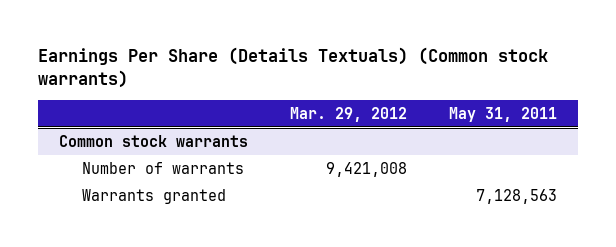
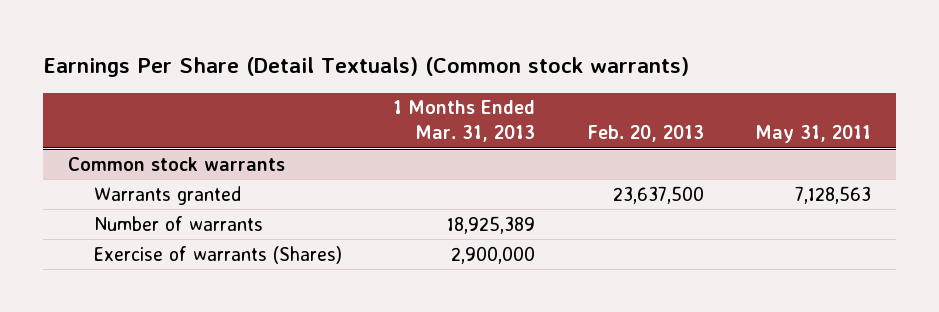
[38,46,549,88] Earnings Per Share (Details Textuals) (Common stock warrants) -> [42,57,689,78] Earnings Per Share (Detail Textuals) (Common stock warrants)
[289,106,407,122] Mar. 29, 2012 -> none
none -> [393,100,536,143] 1 Months Ended Mar. 31, 2013
none -> [586,125,704,143] Feb. 20, 2013
[81,161,244,174] Number of warrants -> [94,215,264,231] Number of warrants
none -> [94,245,343,264] Exercise of warrants (Shares)

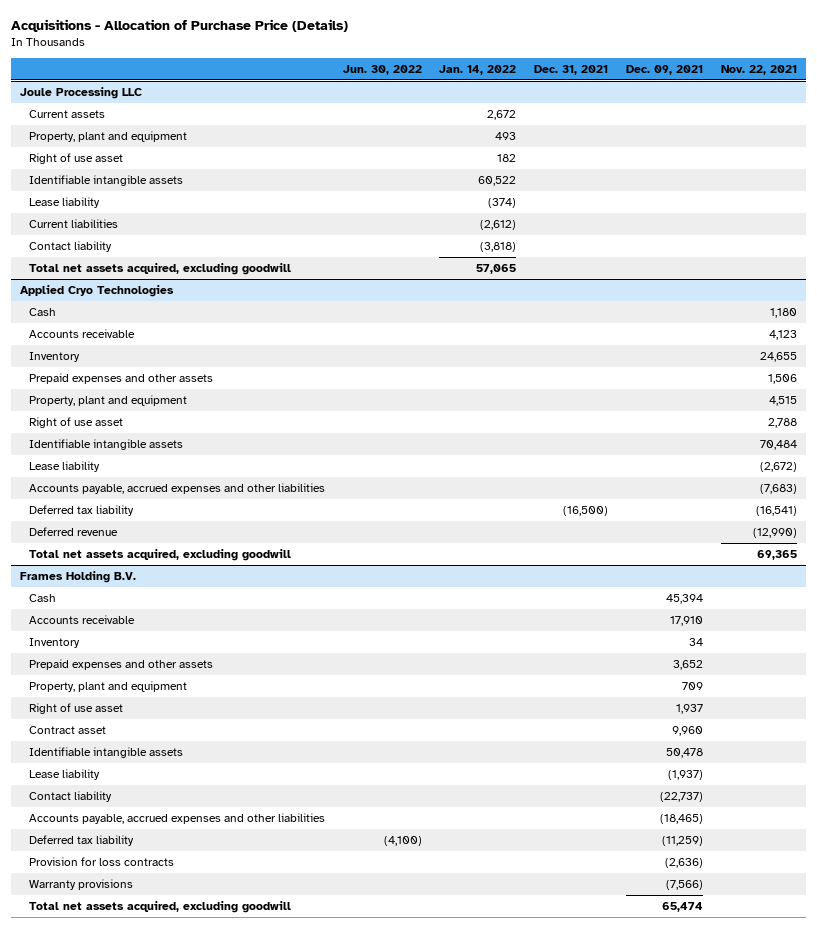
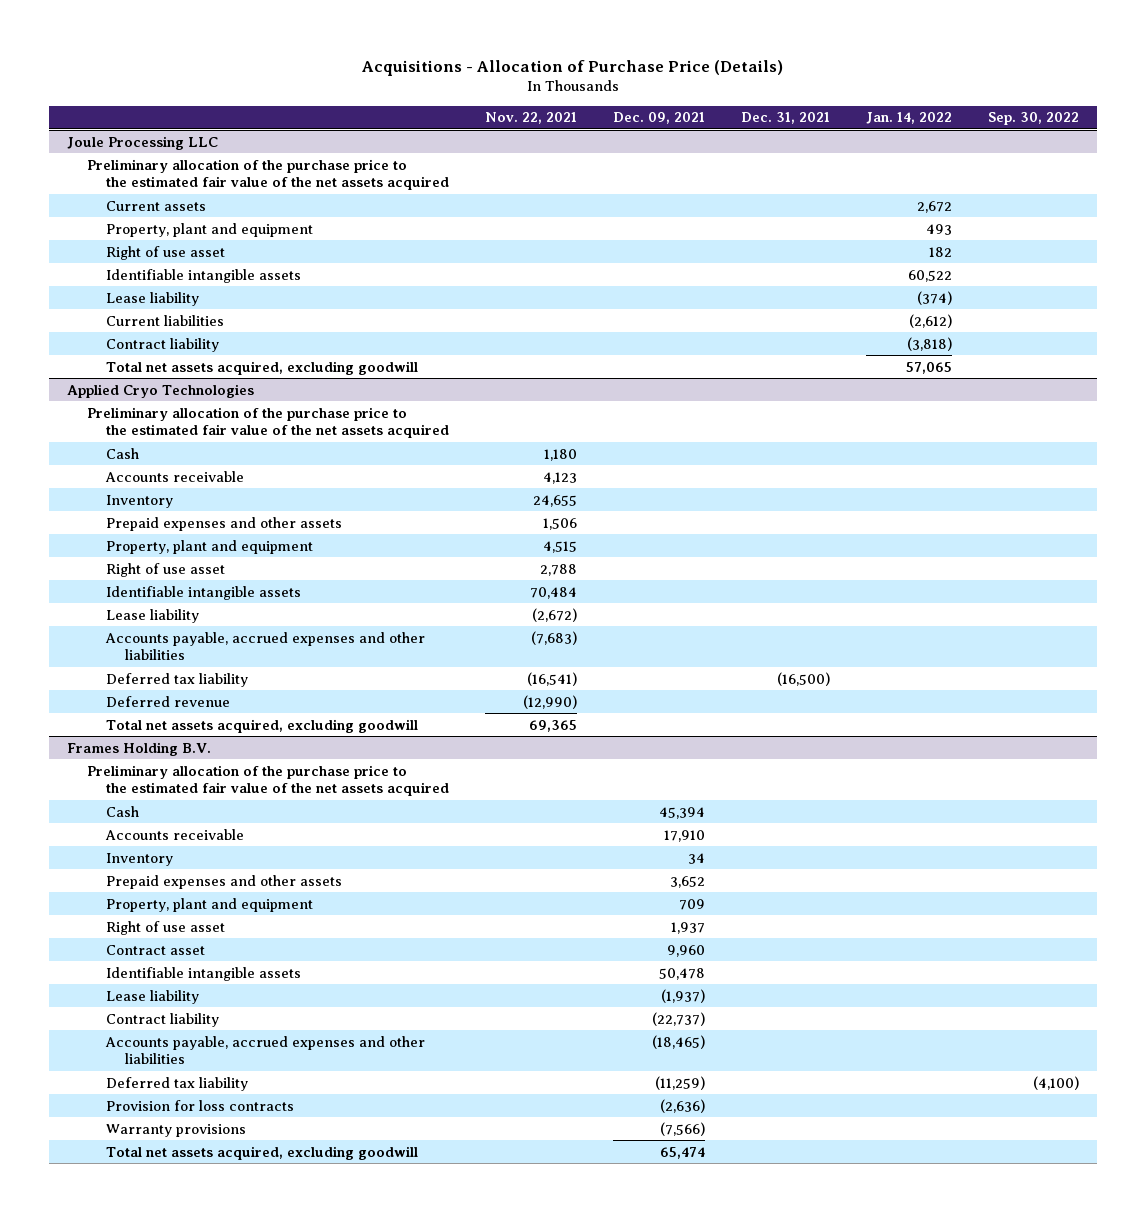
[342,64,422,75] Jun. 30, 2022 -> none
none -> [987,112,1079,126] Sep. 30, 2022
none -> [86,158,450,190] Preliminary allocation of the purchase price to the estimated fair value of the net assets acquired
[28,240,112,252] Contact liability -> [106,337,220,352] Contract liability
none -> [86,406,450,438] Preliminary allocation of the purchase price to the estimated fair value of the net assets acquired
none -> [86,764,450,796] Preliminary allocation of the purchase price to the estimated fair value of the net assets acquired
[28,790,112,802] Contact liability -> [106,1012,220,1027] Contract liability

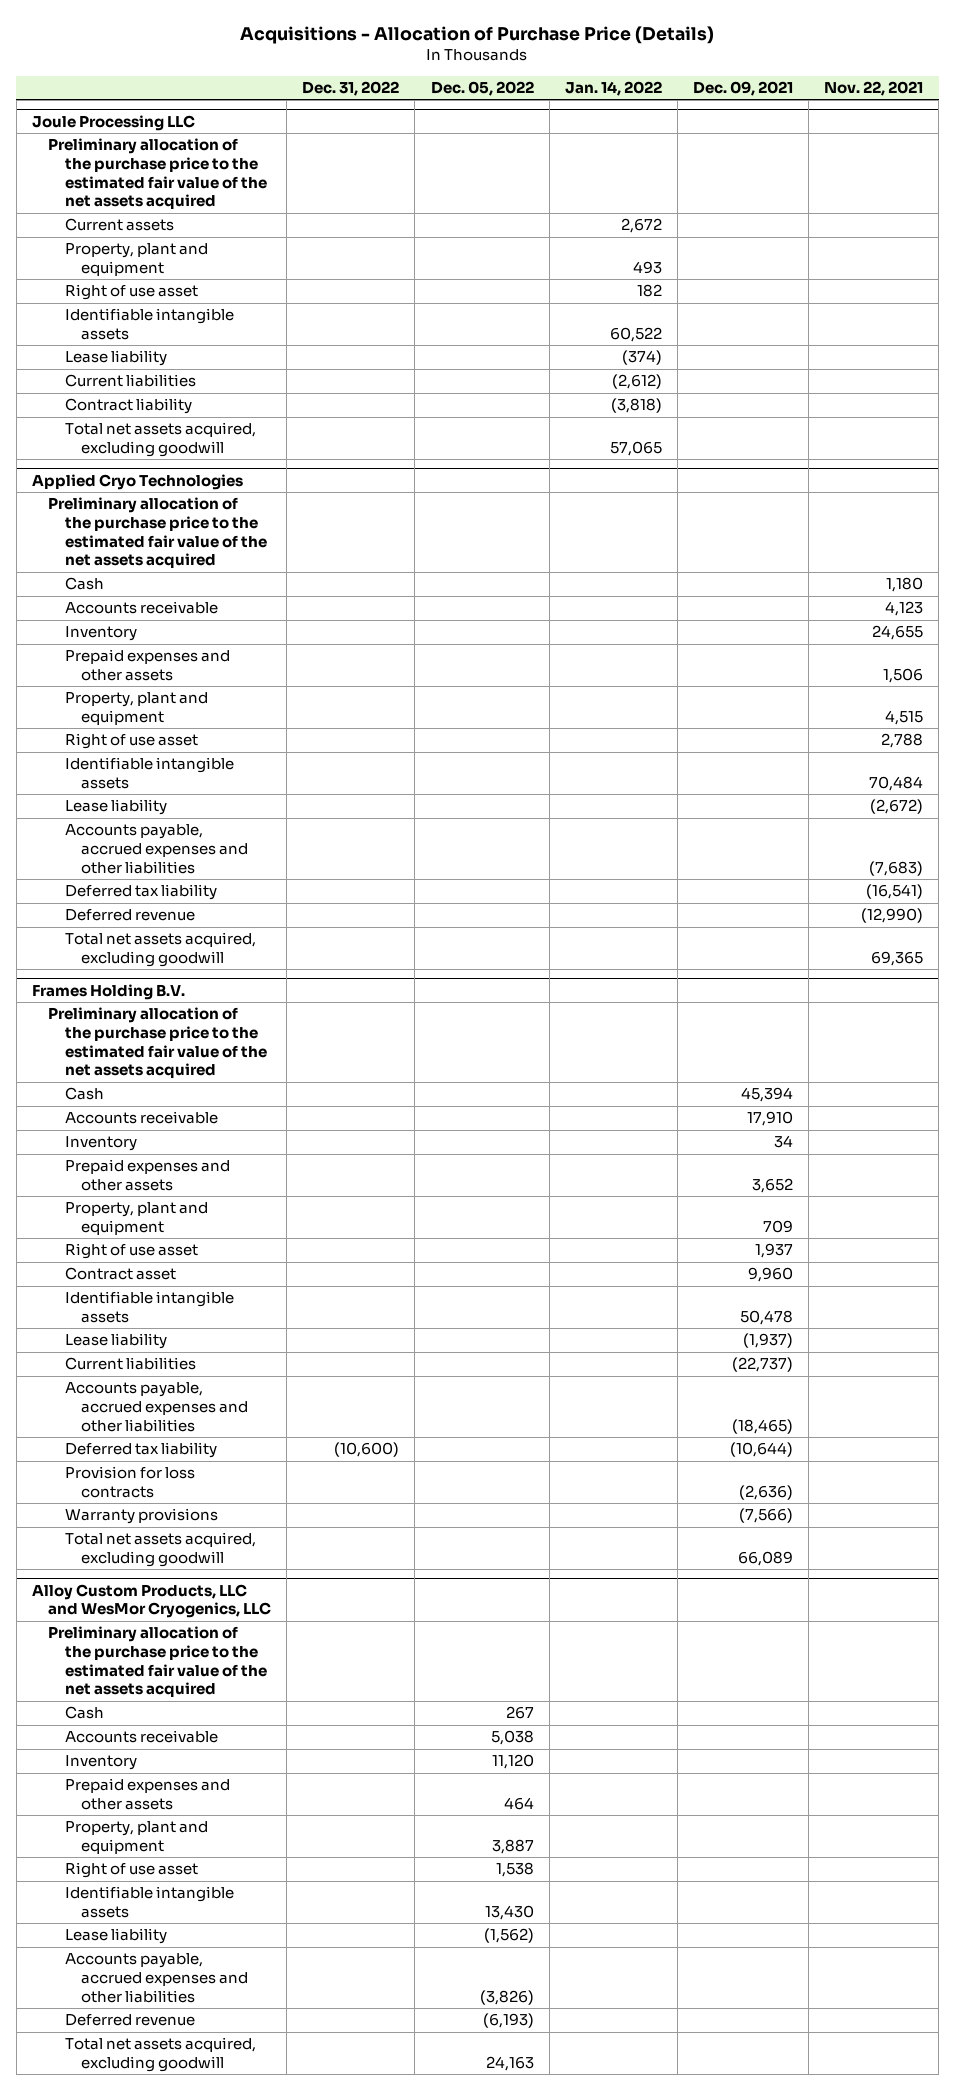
[740,112,830,125] Dec. 31, 2021 -> none
[987,112,1079,126] Sep. 30, 2022 -> none
none -> [302,81,400,97] Dec. 31, 2022
none -> [430,81,534,97] Dec. 05, 2022
[106,1012,220,1027] Contract liability -> [64,1357,196,1371] Current liabilities
[654,1075,705,1090] (11,259) -> [729,1442,793,1458] (10,644)
[659,1146,705,1159] 65,474 -> [737,1551,793,1567] 66,089
none -> [31,1583,272,1619] Alloy Custom Products, LLC and WesMor Cryogenics, LLC
none -> [48,1626,267,1698] Preliminary allocation of the purchase price to the estimated fair value of the net assets acquired
none -> [64,1706,104,1720] Cash
none -> [64,1730,218,1744] Accounts receivable
none -> [64,1755,137,1771] Inventory
none -> [64,1778,230,1811] Prepaid expenses and other assets
none -> [64,1821,208,1855] Property, plant and equipment
none -> [64,1862,198,1879] Right of use asset
none -> [64,1886,234,1919] Identifiable intangible assets
none -> [64,1928,167,1945] Lease liability
none -> [64,1953,249,2003] Accounts payable, accrued expenses and other liabilities
none -> [64,2014,195,2027] Deferred revenue
none -> [64,2037,256,2073] Total net assets acquired, excluding goodwill

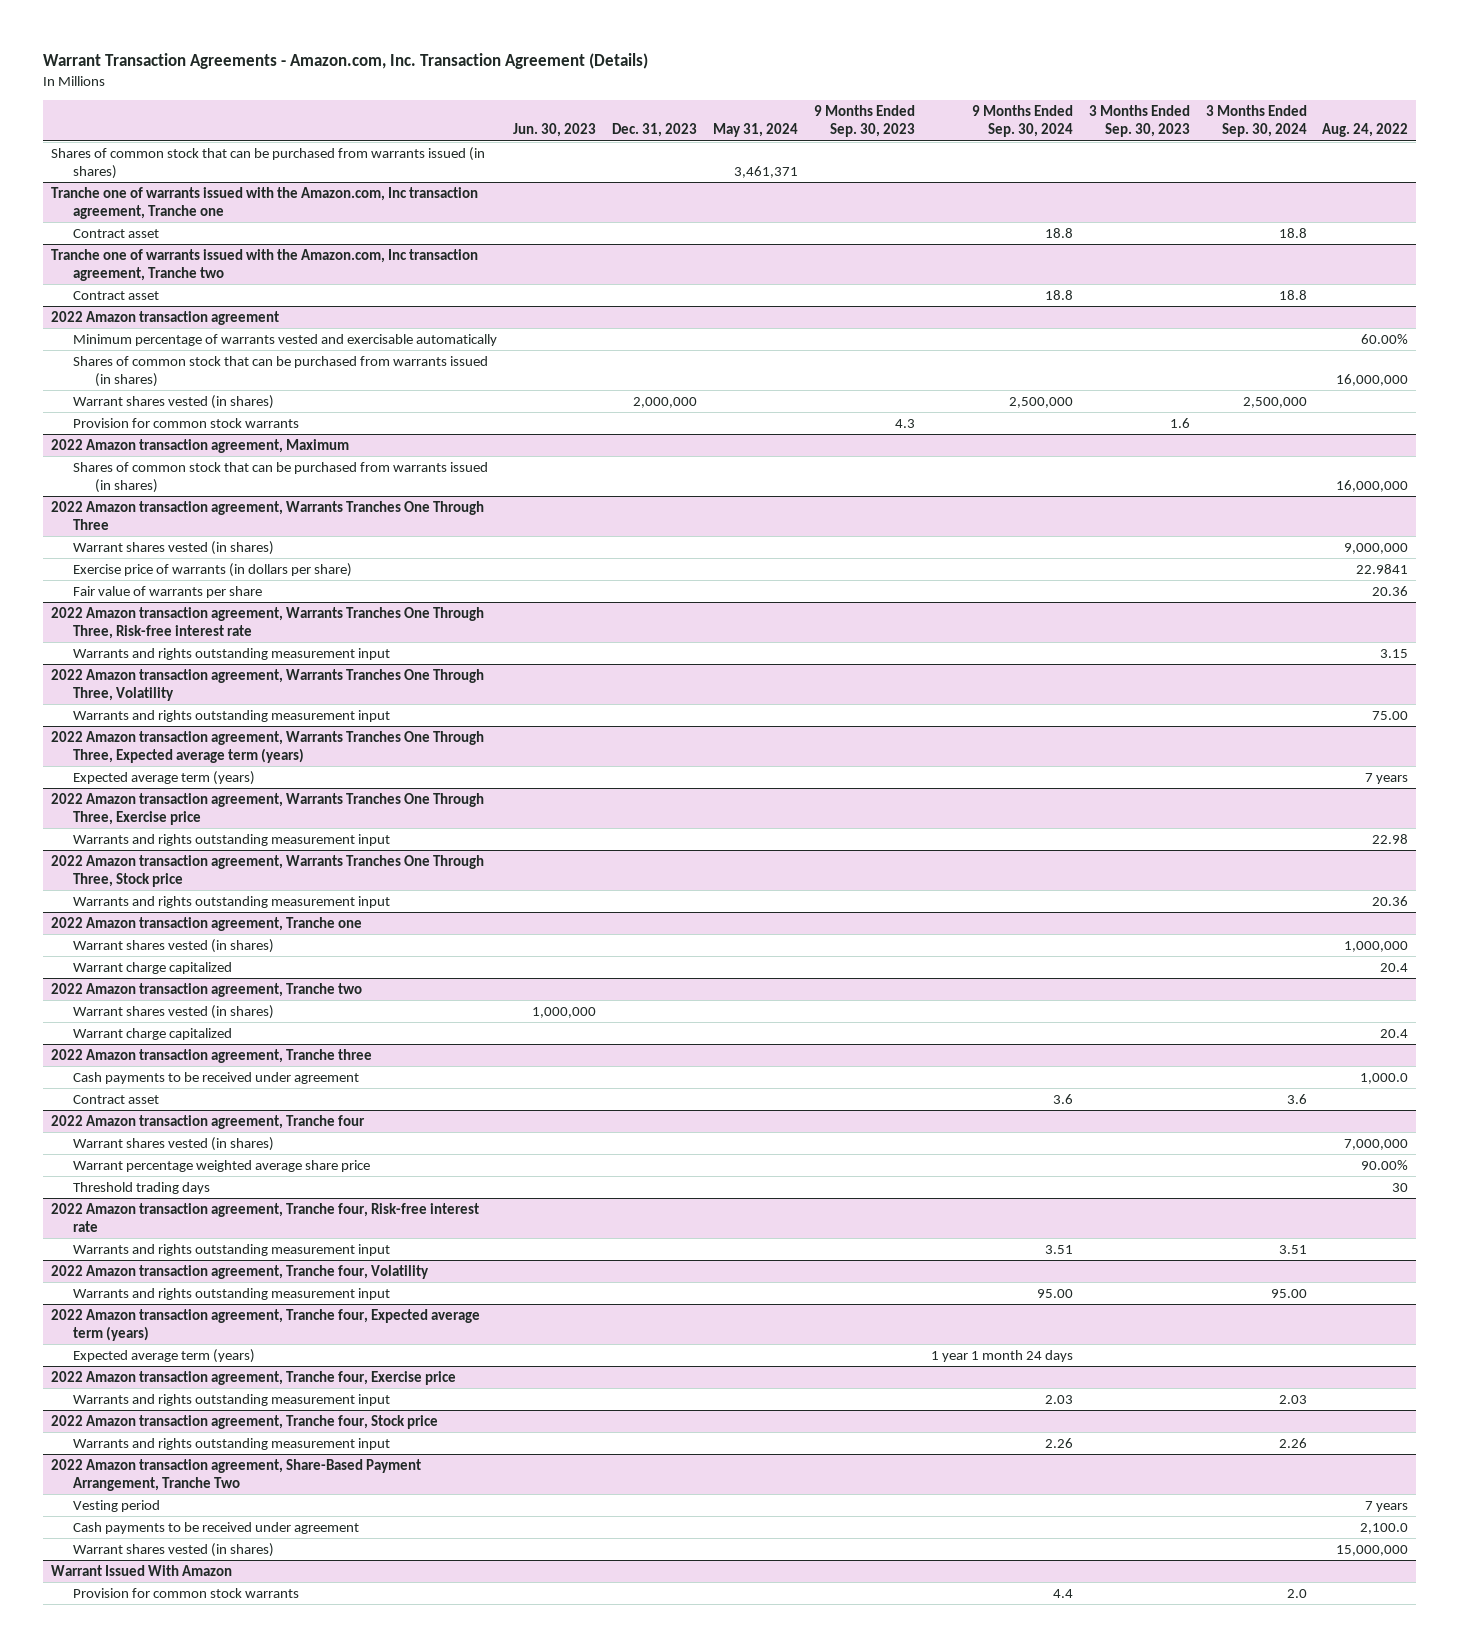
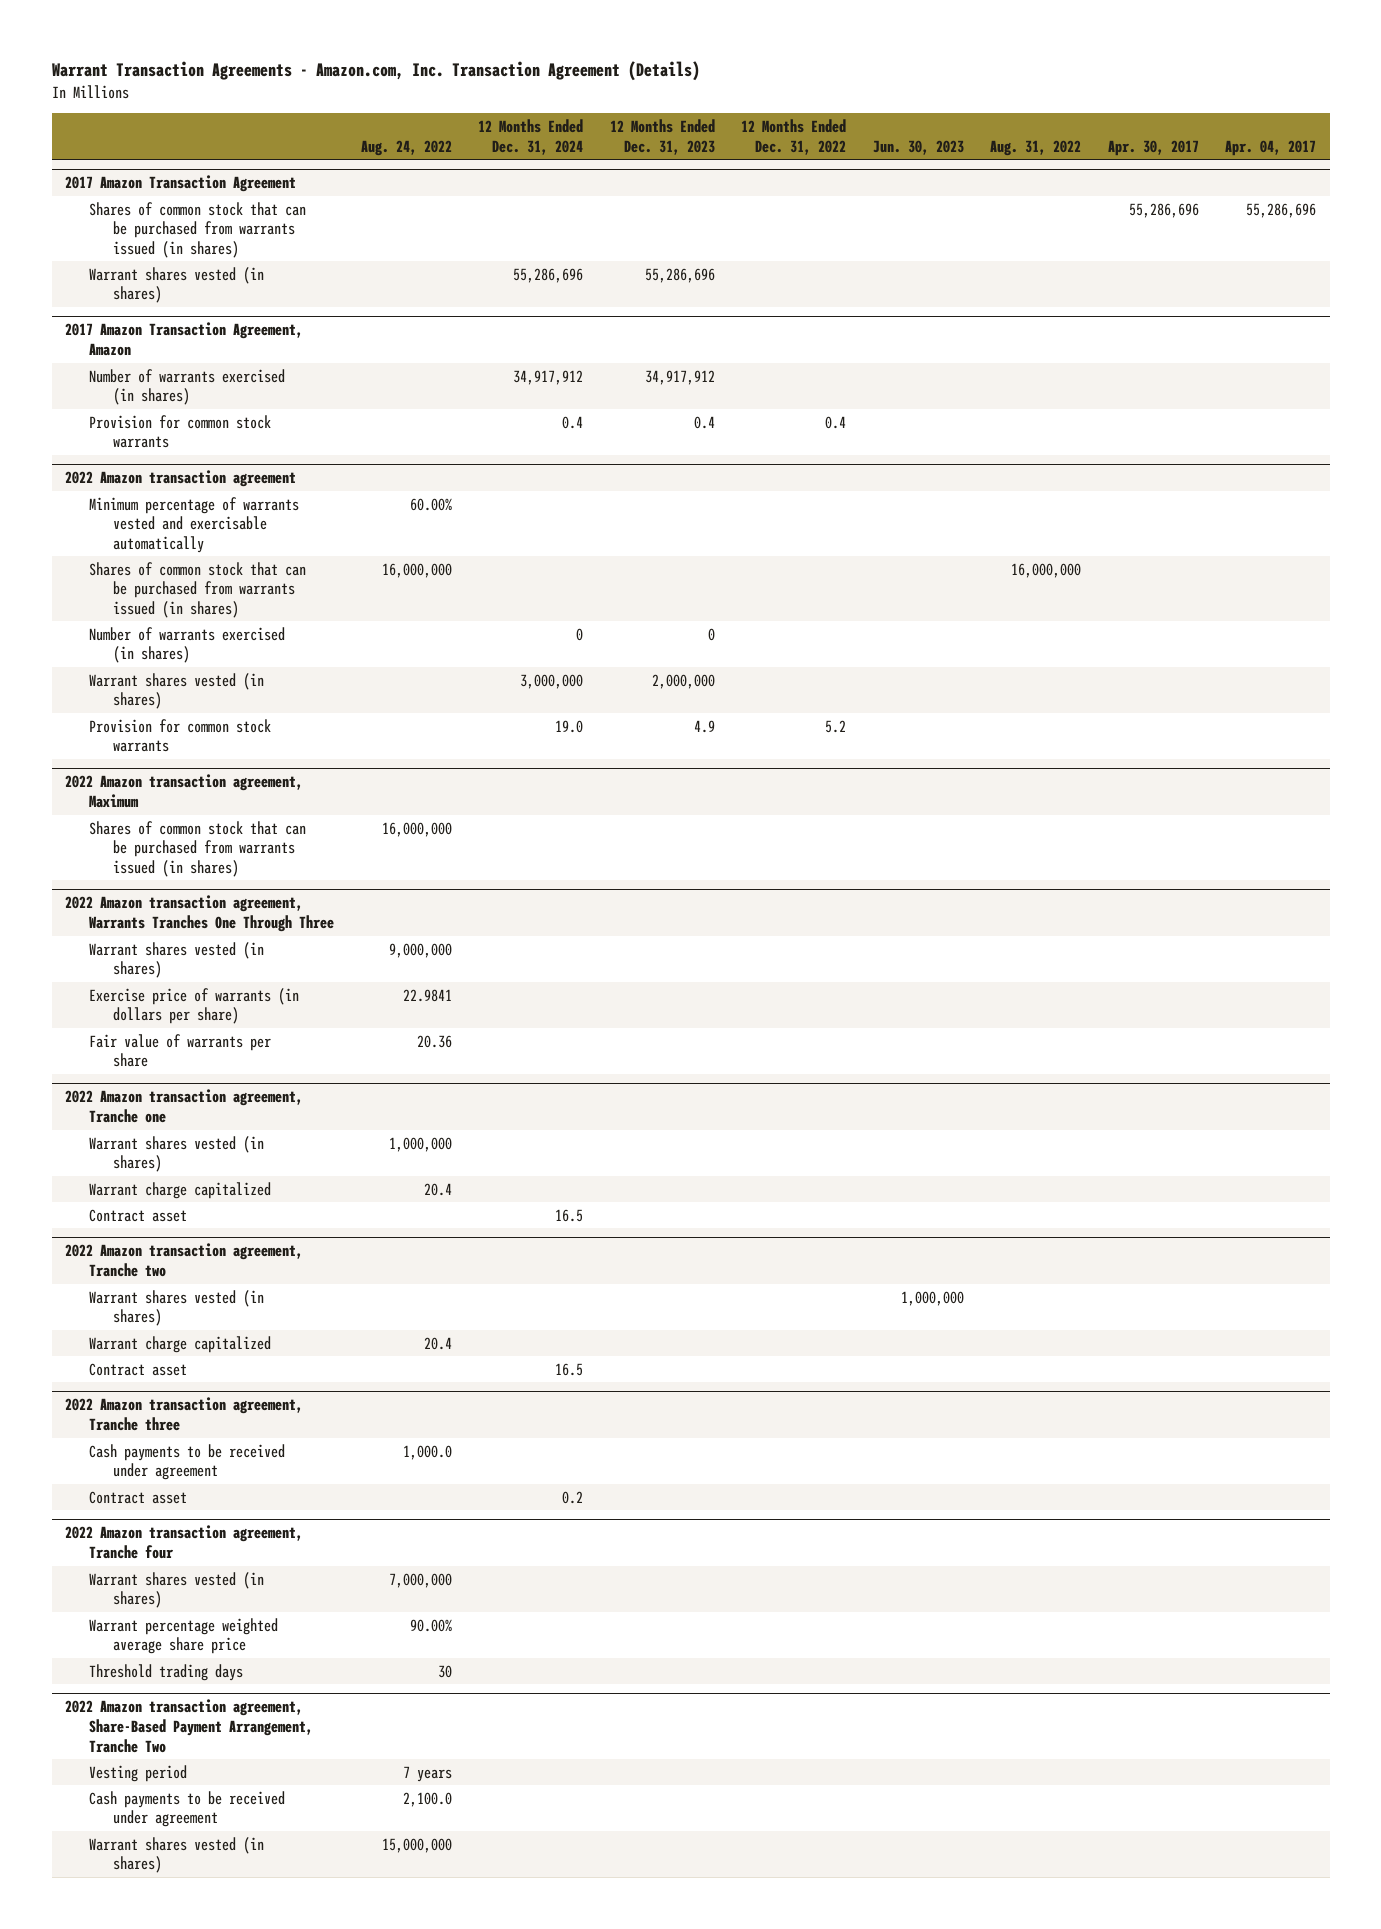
[612,123,698,138] Dec. 31, 2023 -> none
[712,123,798,138] May 31, 2024 -> none
[813,105,915,138] 9 Months Ended Sep. 30, 2023 -> none
[971,105,1073,138] 9 Months Ended Sep. 30, 2024 -> none
[1088,105,1190,138] 3 Months Ended Sep. 30, 2023 -> none
[1205,105,1307,138] 3 Months Ended Sep. 30, 2024 -> none
none -> [478,119,584,155] 12 Months Ended Dec. 31, 2024
none -> [609,119,715,155] 12 Months Ended Dec. 31, 2023
none -> [741,119,847,155] 12 Months Ended Dec. 31, 2022
none -> [990,139,1082,156] Aug. 31, 2022
none -> [1107,139,1199,156] Apr. 30, 2017
none -> [1225,139,1317,156] Apr. 04, 2017
[51,146,486,179] Shares of common stock that can be purchased from warrants issued (in shares) -> none
[51,186,479,219] Tranche one of warrants issued with the Amazon.com, Inc transaction agreement, Tranche one -> none
[73,228,160,238] Contract asset -> none
[51,248,479,281] Tranche one of warrants issued with the Amazon.com, Inc transaction agreement, Tranche two -> none
[73,290,160,300] Contract asset -> none
none -> [64,175,296,193] 2017 Amazon Transaction Agreement
none -> [89,201,307,258] Shares of common stock that can be purchased from warrants issued (in shares)
none -> [89,266,265,304] Warrant shares vested (in shares)
none -> [64,322,303,357] 2017 Amazon Transaction Agreement, Amazon
none -> [89,368,286,406] Number of warrants exercised (in shares)
none -> [89,414,272,449] Provision for common stock warrants
none -> [89,626,286,664] Number of warrants exercised (in shares)
[51,606,485,639] 2022 Amazon transaction agreement, Warrants Tranches One Through Three, Risk-free interest rate -> none
[73,647,391,660] Warrants and rights outstanding measurement input -> none
[51,668,485,701] 2022 Amazon transaction agreement, Warrants Tranches One Through Three, Volatility -> none
[73,709,391,722] Warrants and rights outstanding measurement input -> none
[51,730,485,763] 2022 Amazon transaction agreement, Warrants Tranches One Through Three, Expected average term (years) -> none
[73,770,256,785] Expected average term (years) -> none
[51,792,485,825] 2022 Amazon transaction agreement, Warrants Tranches One Through Three, Exercise price -> none
[73,833,391,846] Warrants and rights outstanding measurement input -> none
[51,854,485,887] 2022 Amazon transaction agreement, Warrants Tranches One Through Three, Stock price -> none
[73,895,391,908] Warrants and rights outstanding measurement input -> none
none -> [89,1208,188,1222] Contract asset
none -> [89,1362,188,1376] Contract asset
[51,1202,480,1232] 2022 Amazon transaction agreement, Tranche four, Risk-free interest rate -> none
[73,1243,391,1256] Warrants and rights outstanding measurement input -> none
[51,1264,430,1279] 2022 Amazon transaction agreement, Tranche four, Volatility -> none
[73,1287,391,1300] Warrants and rights outstanding measurement input -> none
[51,1308,481,1341] 2022 Amazon transaction agreement, Tranche four, Expected average term (years) -> none
[73,1348,256,1363] Expected average term (years) -> none
[51,1370,457,1385] 2022 Amazon transaction agreement, Tranche four, Exercise price -> none
[73,1393,391,1406] Warrants and rights outstanding measurement input -> none
[51,1414,439,1429] 2022 Amazon transaction agreement, Tranche four, Stock price -> none
[73,1437,391,1450] Warrants and rights outstanding measurement input -> none
[51,1564,233,1576] Warrant Issued With Amazon -> none
[73,1587,300,1598] Provision for common stock warrants -> none

